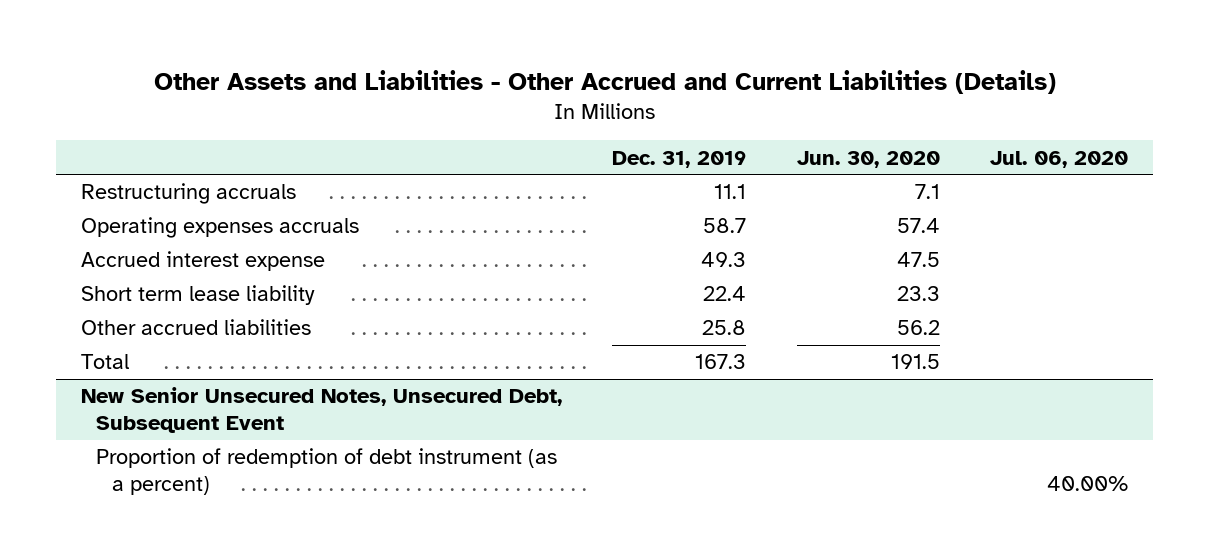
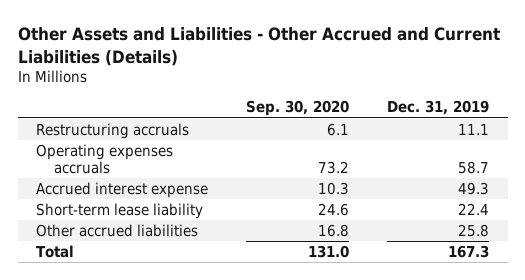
[796,150,940,168] Jun. 30, 2020 -> none
[989,150,1128,168] Jul. 06, 2020 -> none
none -> [246,100,350,117] Sep. 30, 2020
[81,285,316,306] Short term lease liability -> [36,202,204,219] Short-term lease liability
[81,387,563,434] New Senior Unsecured Notes, Unsecured Debt, Subsequent Event -> none
[96,448,558,496] Proportion of redemption of debt instrument (as a percent) -> none

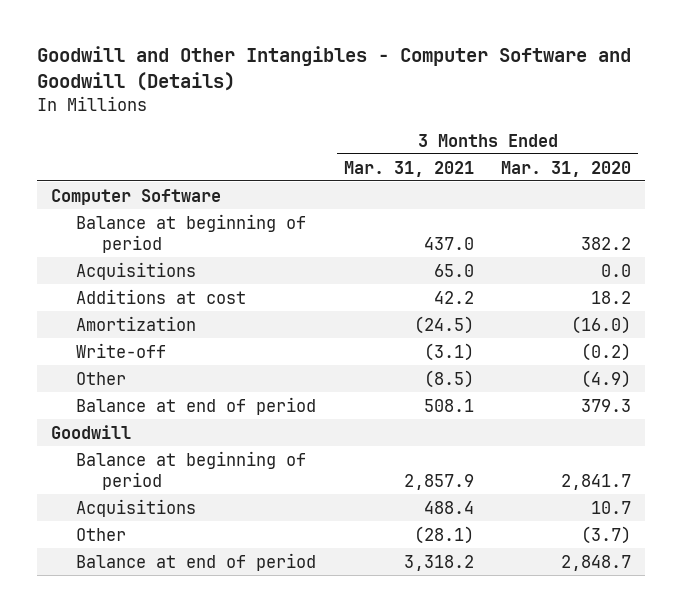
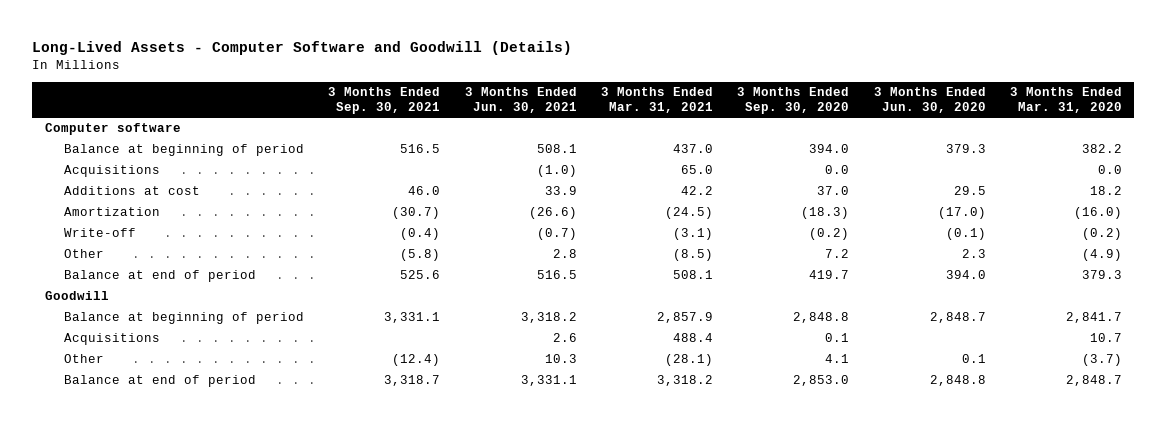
[36,46,631,92] Goodwill and Other Intangibles - Computer Software and Goodwill (Details) -> [32,40,573,55] Long-Lived Assets - Computer Software and Goodwill (Details)
none -> [328,87,441,114] 3 Months Ended Sep. 30, 2021
none -> [464,87,577,113] 3 Months Ended Jun. 30, 2021
none -> [737,87,850,114] 3 Months Ended Sep. 30, 2020
none -> [873,87,986,113] 3 Months Ended Jun. 30, 2020
[50,188,221,205] Computer Software -> [44,123,181,136] Computer software

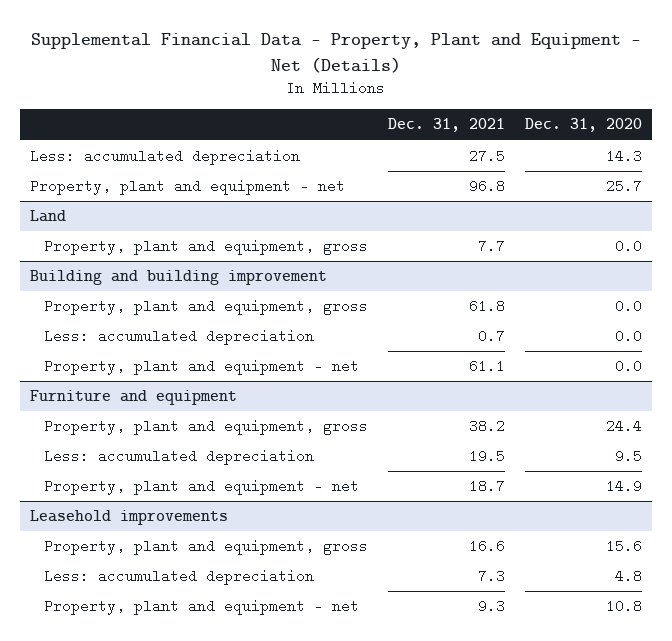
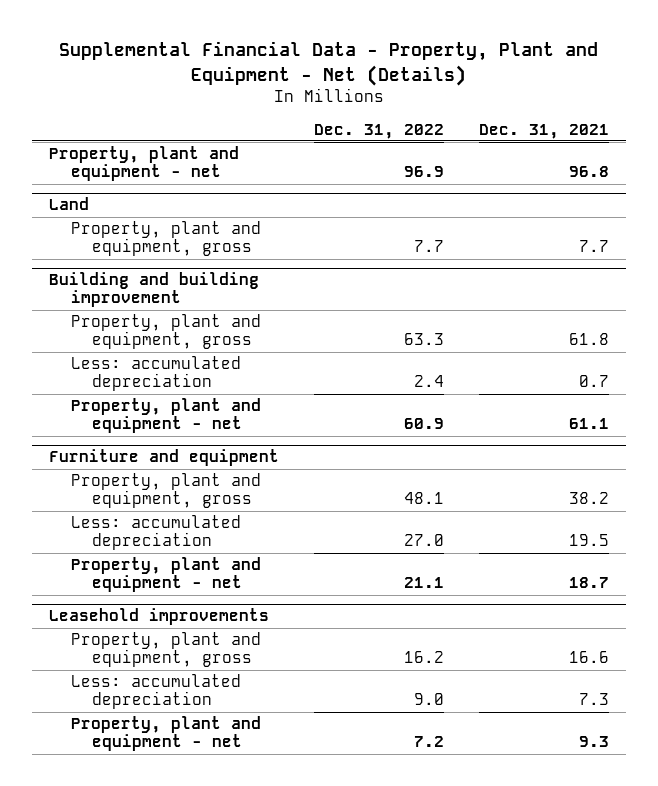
[525,118,643,133] Dec. 31, 2020 -> none
none -> [313,123,444,139] Dec. 31, 2022
[29,149,300,166] Less: accumulated depreciation -> none

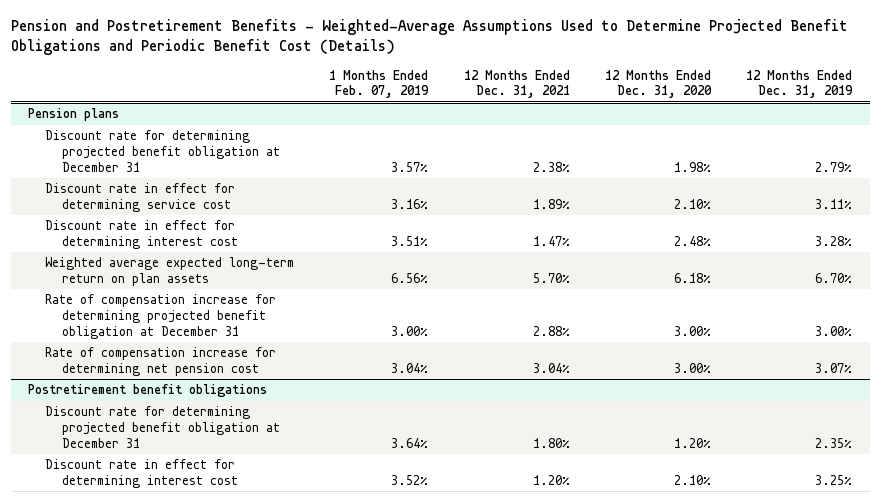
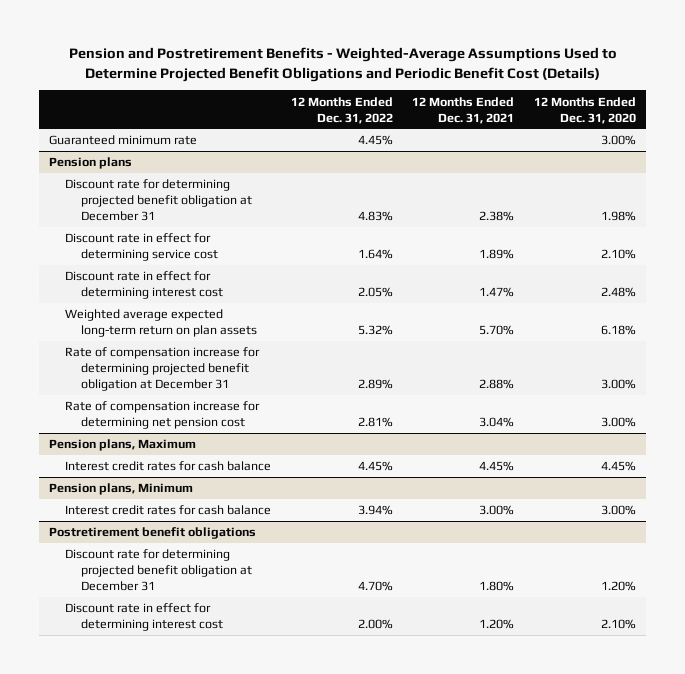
[329,69,430,99] 1 Months Ended Feb. 07, 2019 -> none
[746,69,854,99] 12 Months Ended Dec. 31, 2019 -> none
none -> [290,96,393,124] 12 Months Ended Dec. 31, 2022
none -> [48,135,197,146] Guaranteed minimum rate
none -> [48,439,196,452] Pension plans, Maximum
none -> [64,461,271,472] Interest credit rates for cash balance
none -> [48,483,193,496] Pension plans, Minimum
none -> [64,505,271,516] Interest credit rates for cash balance

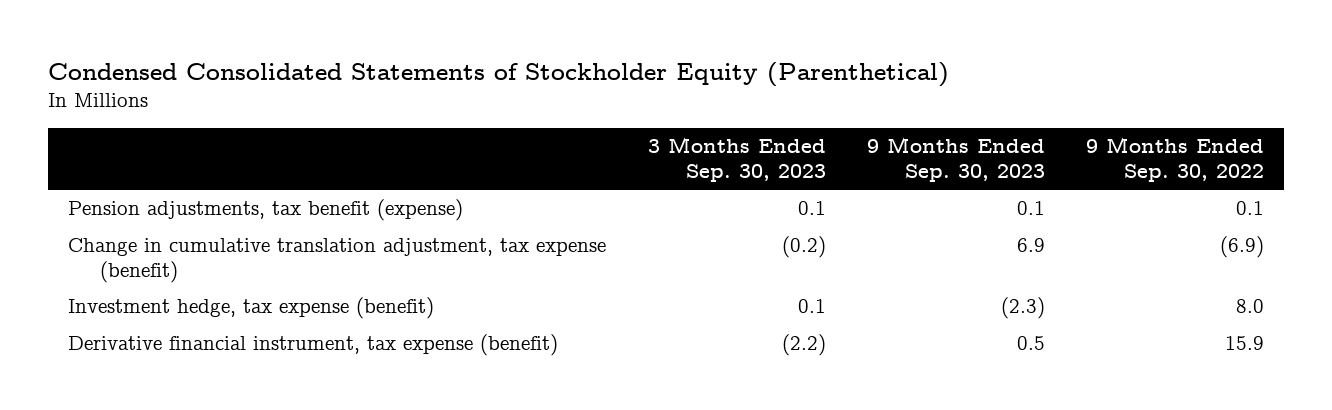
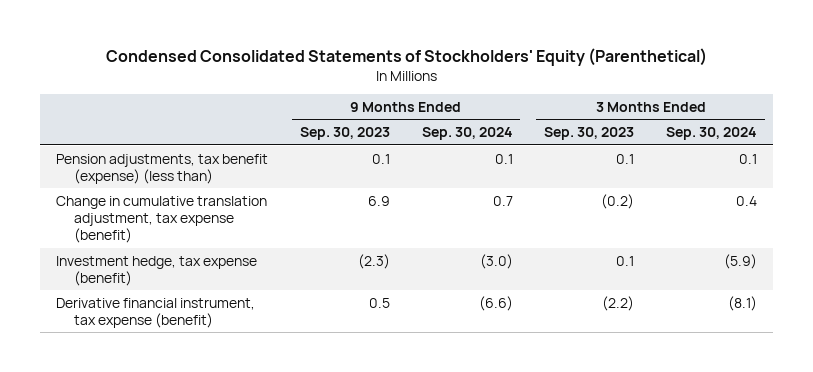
[47,61,949,87] Condensed Consolidated Statements of Stockholder Equity (Parenthetical) -> [105,47,707,66] Condensed Consolidated Statements of Stockholders' Equity (Parenthetical)
[1085,137,1264,182] 9 Months Ended Sep. 30, 2022 -> none
none -> [421,127,513,141] Sep. 30, 2024
none -> [665,127,757,141] Sep. 30, 2024
[68,199,464,222] Pension adjustments, tax benefit (expense) -> [56,153,269,184] Pension adjustments, tax benefit (expense) (less than)

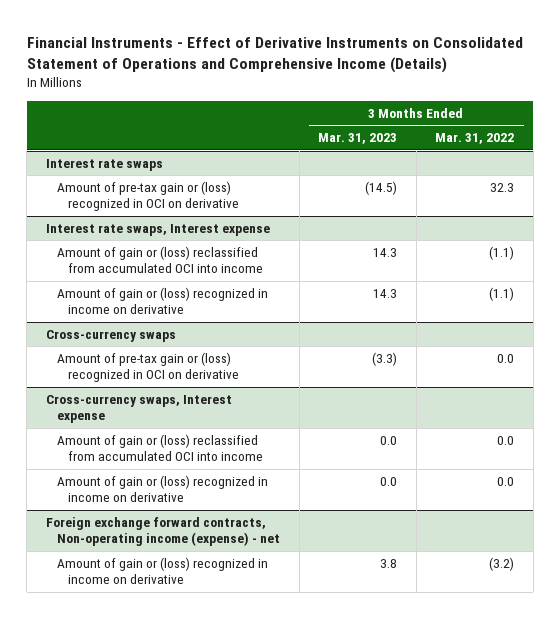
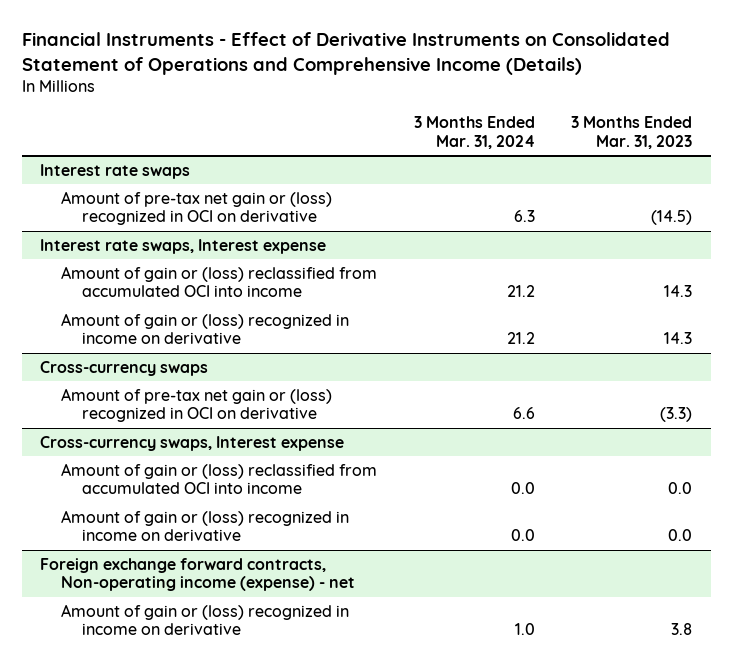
[435,133,515,145] Mar. 31, 2022 -> none
none -> [413,116,535,149] 3 Months Ended Mar. 31, 2024
[57,181,240,212] Amount of pre-tax gain or (loss) recognized in OCI on derivative -> [61,190,333,226] Amount of pre-tax net gain or (loss) recognized in OCI on derivative
[57,352,240,383] Amount of pre-tax gain or (loss) recognized in OCI on derivative -> [61,387,333,423] Amount of pre-tax net gain or (loss) recognized in OCI on derivative

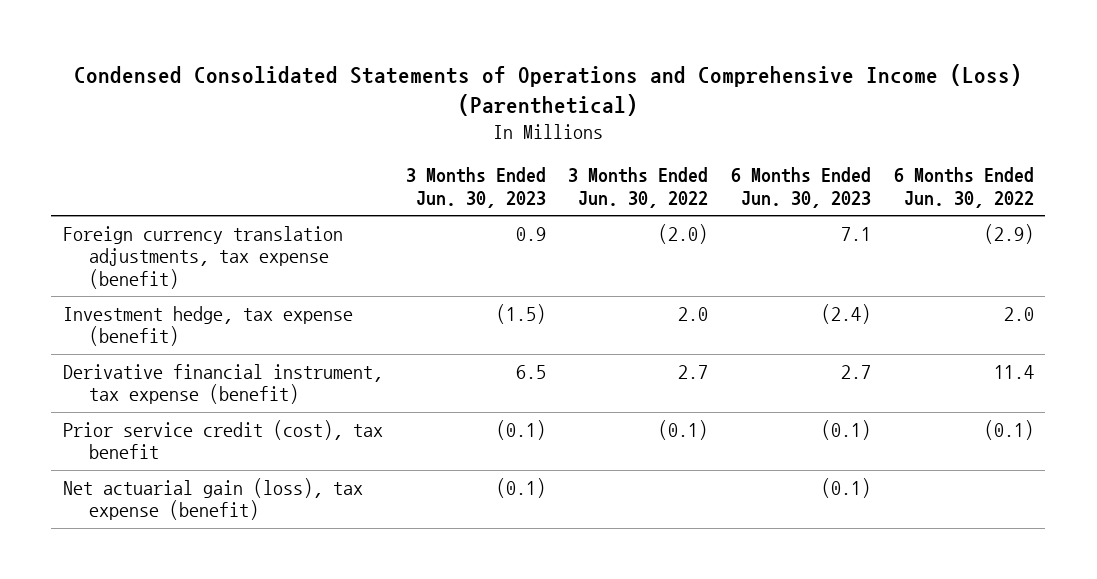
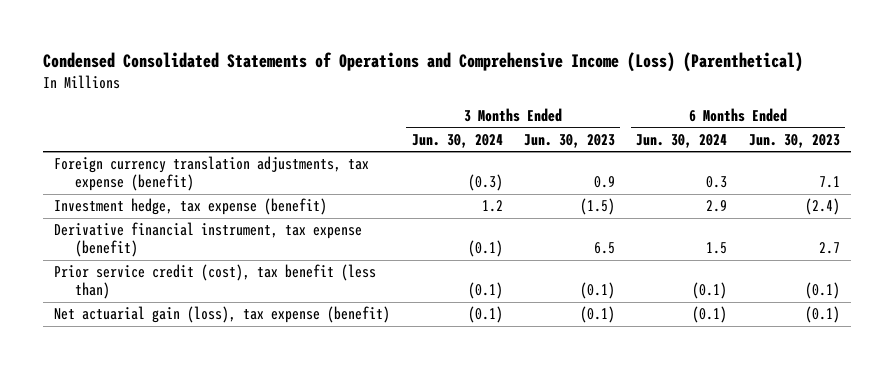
[568,167,709,209] 3 Months Ended Jun. 30, 2022 -> none
[894,167,1035,209] 6 Months Ended Jun. 30, 2022 -> none
none -> [411,133,503,148] Jun. 30, 2024
none -> [636,133,728,148] Jun. 30, 2024
[62,419,383,460] Prior service credit (cost), tax benefit -> [54,264,377,300] Prior service credit (cost), tax benefit (less than)

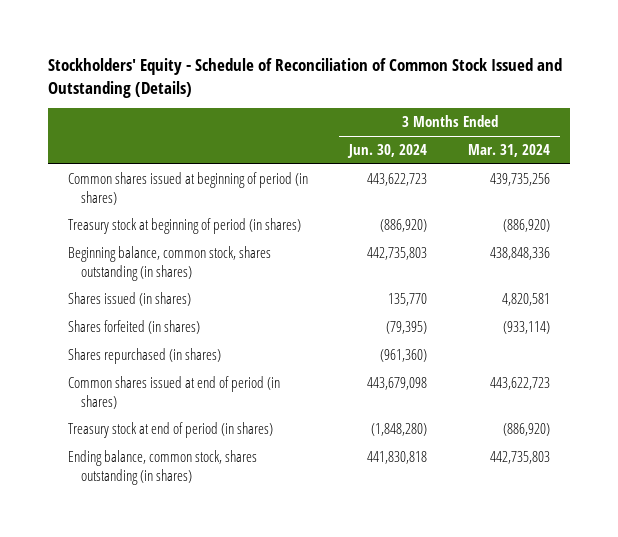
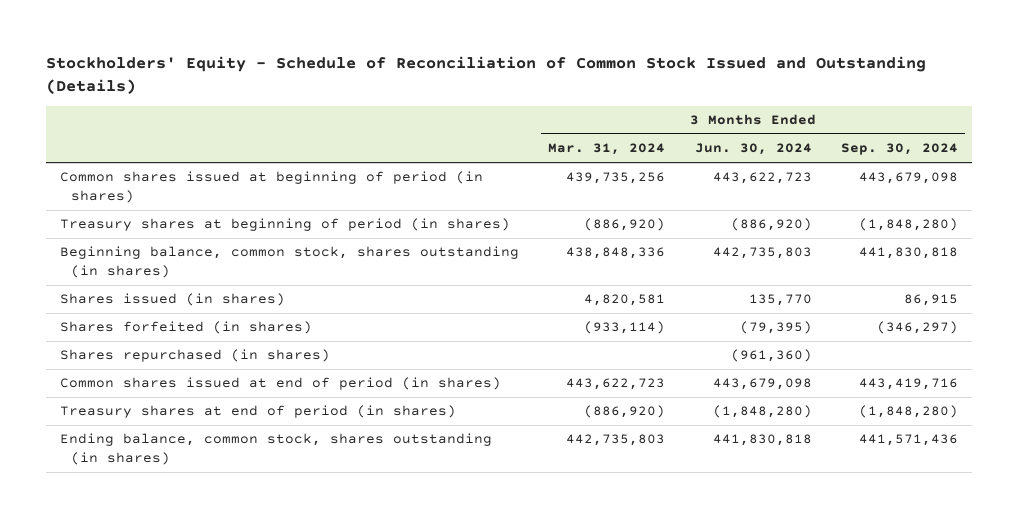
none -> [840,143,958,156] Sep. 30, 2024
[68,218,302,235] Treasury stock at beginning of period (in shares) -> [60,218,511,232] Treasury shares at beginning of period (in shares)
[68,422,274,439] Treasury stock at end of period (in shares) -> [60,405,457,419] Treasury shares at end of period (in shares)

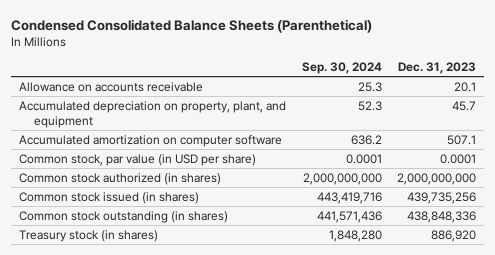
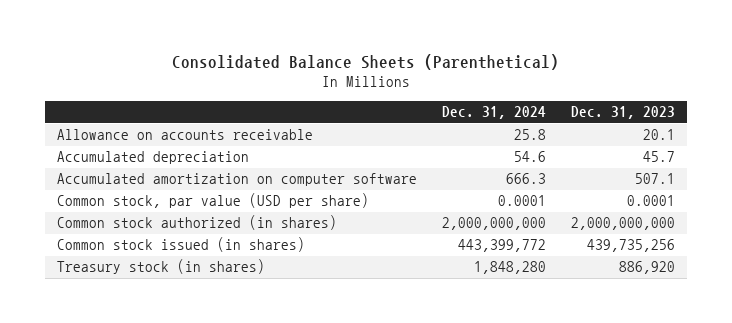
[11,18,373,33] Condensed Consolidated Balance Sheets (Parenthetical) -> [171,53,559,70] Consolidated Balance Sheets (Parenthetical)
[301,62,382,75] Sep. 30, 2024 -> none
none -> [441,106,546,120] Dec. 31, 2024
[18,100,286,128] Accumulated depreciation on property, plant, and equipment -> [56,151,249,165] Accumulated depreciation
[18,153,256,166] Common stock, par value (in USD per share) -> [56,193,369,209] Common stock, par value (USD per share)
[18,210,228,223] Common stock outstanding (in shares) -> none

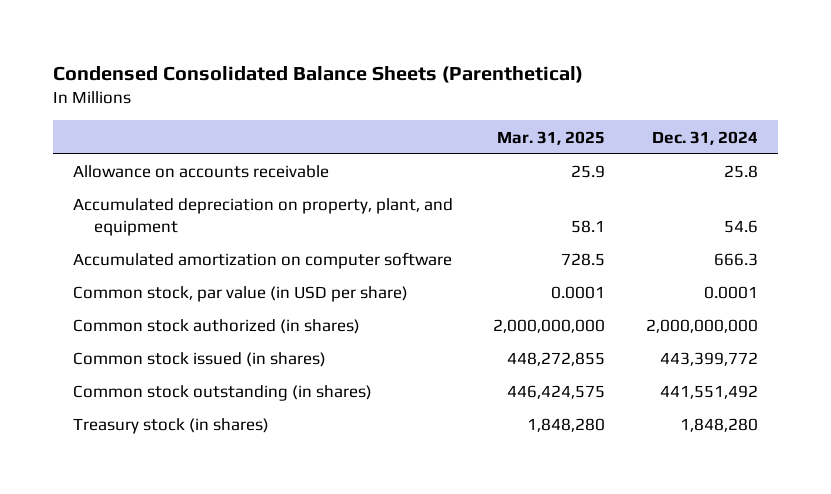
[171,53,559,70] Consolidated Balance Sheets (Parenthetical) -> [52,65,583,83] Condensed Consolidated Balance Sheets (Parenthetical)
[570,106,675,120] Dec. 31, 2023 -> none
none -> [497,130,606,145] Mar. 31, 2025
[56,151,249,165] Accumulated depreciation -> [73,198,454,237] Accumulated depreciation on property, plant, and equipment
[56,193,369,209] Common stock, par value (USD per share) -> [73,286,409,303] Common stock, par value (in USD per share)
none -> [73,385,373,402] Common stock outstanding (in shares)

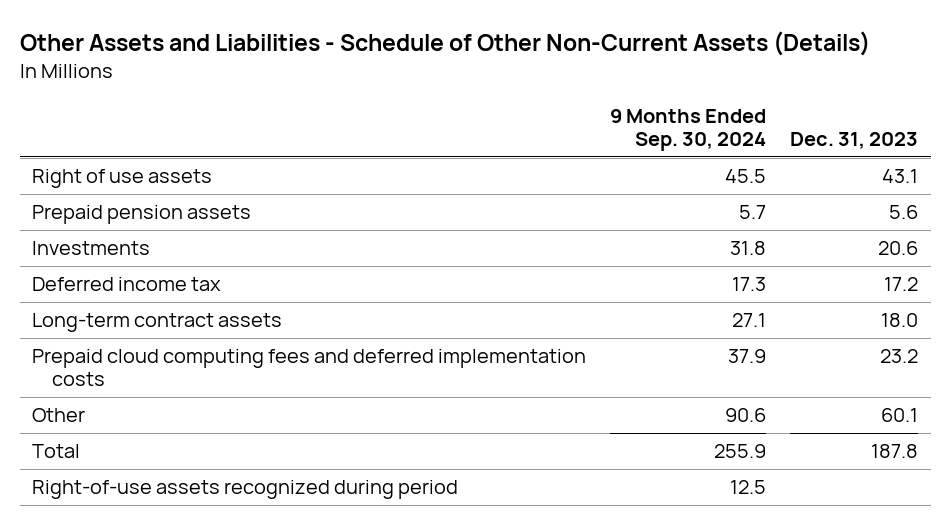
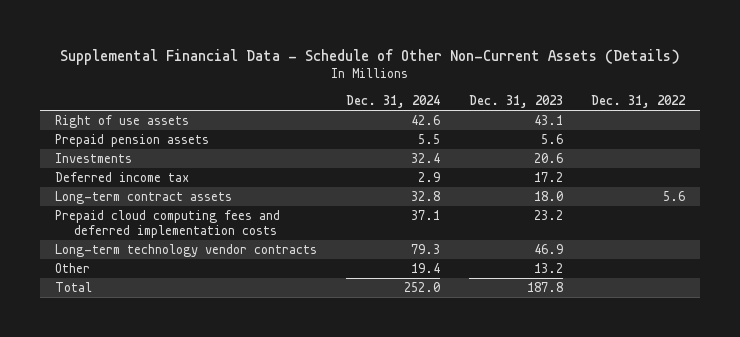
[19,30,870,56] Other Assets and Liabilities - Schedule of Other Non-Current Assets (Details) -> [60,48,681,65] Supplemental Financial Data - Schedule of Other Non-Current Assets (Details)
[610,108,767,151] 9 Months Ended Sep. 30, 2024 -> none
none -> [345,95,440,109] Dec. 31, 2024
none -> [591,95,687,109] Dec. 31, 2022
none -> [54,243,317,257] Long-term technology vendor contracts
[881,408,919,423] 60.1 -> [533,262,563,273] 13.2
[31,480,458,500] Right-of-use assets recognized during period -> none

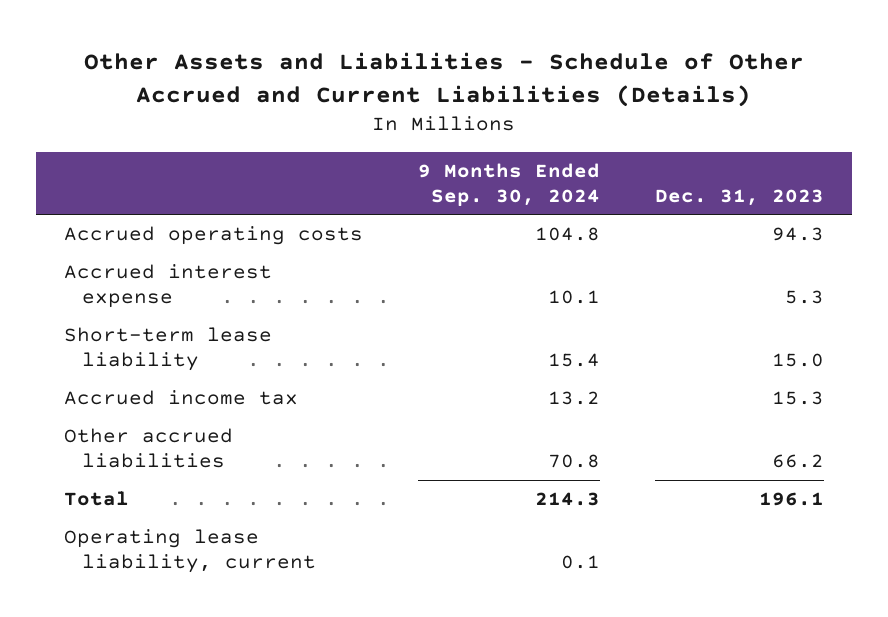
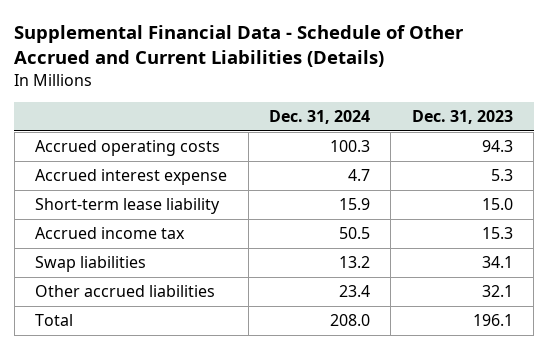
[83,52,804,107] Other Assets and Liabilities - Schedule of Other Accrued and Current Liabilities (Details) -> [14,25,465,68] Supplemental Financial Data - Schedule of Other Accrued and Current Liabilities (Details)
[417,162,600,206] 9 Months Ended Sep. 30, 2024 -> none
none -> [269,110,371,125] Dec. 31, 2024
none -> [35,256,147,273] Swap liabilities
[772,454,825,469] 66.2 -> [481,285,513,298] 32.1
[63,528,316,574] Operating lease liability, current -> none

